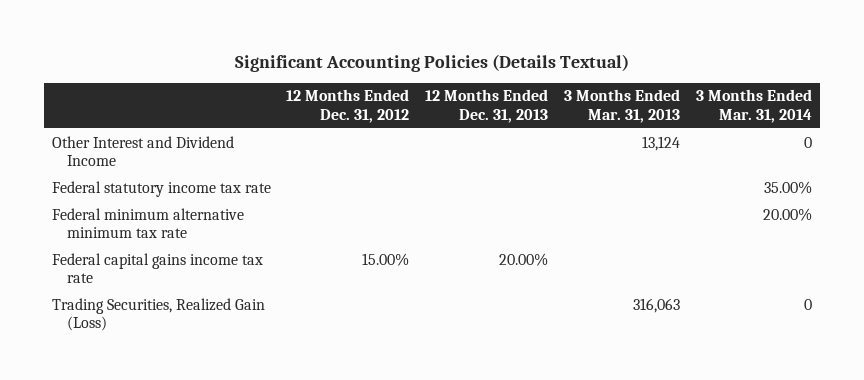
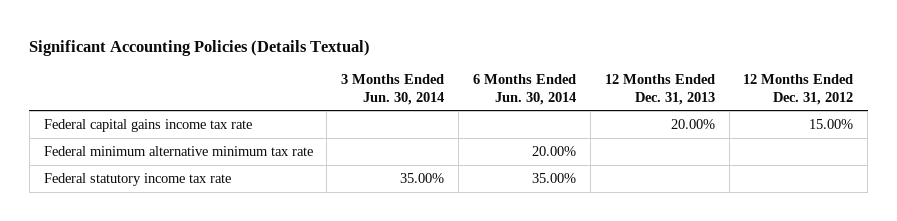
[564,89,681,123] 3 Months Ended Mar. 31, 2013 -> none
[695,89,812,123] 3 Months Ended Mar. 31, 2014 -> none
none -> [341,74,445,105] 3 Months Ended Jun. 30, 2014
none -> [473,74,577,105] 6 Months Ended Jun. 30, 2014
[51,135,234,166] Other Interest and Dividend Income -> none
[51,297,265,331] Trading Securities, Realized Gain (Loss) -> none
[51,207,244,238] Federal minimum alternative minimum tax rate -> [43,145,313,156] Federal minimum alternative minimum tax rate
[51,180,271,197] Federal statutory income tax rate -> [43,172,231,186] Federal statutory income tax rate

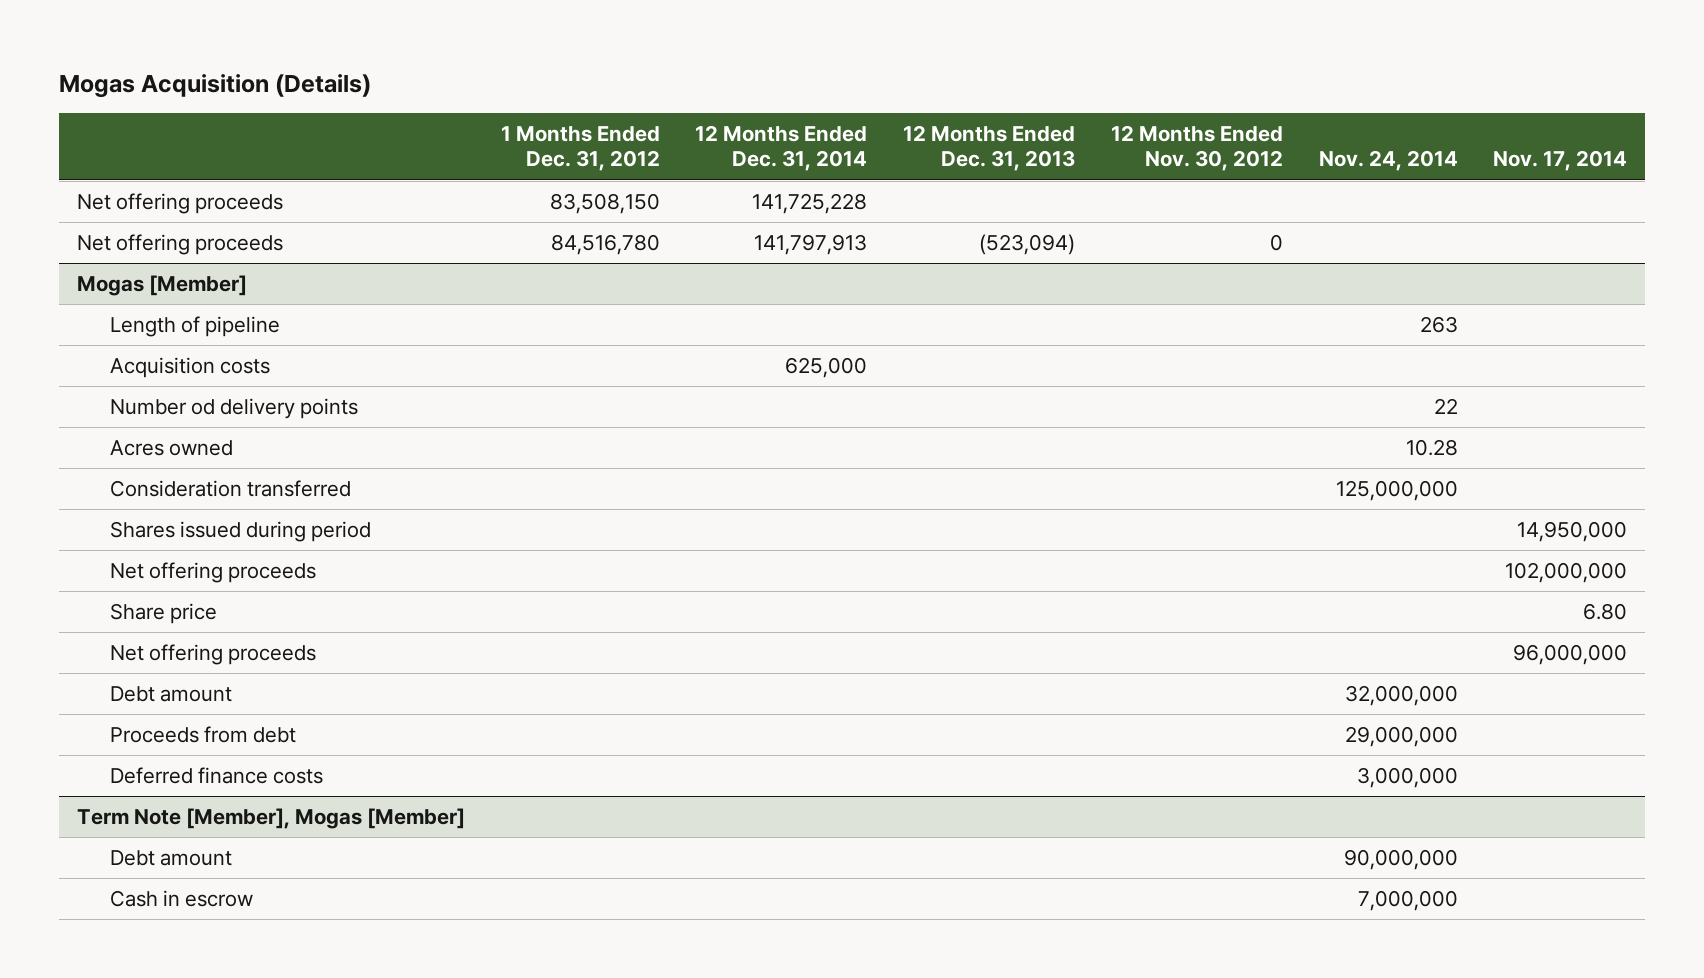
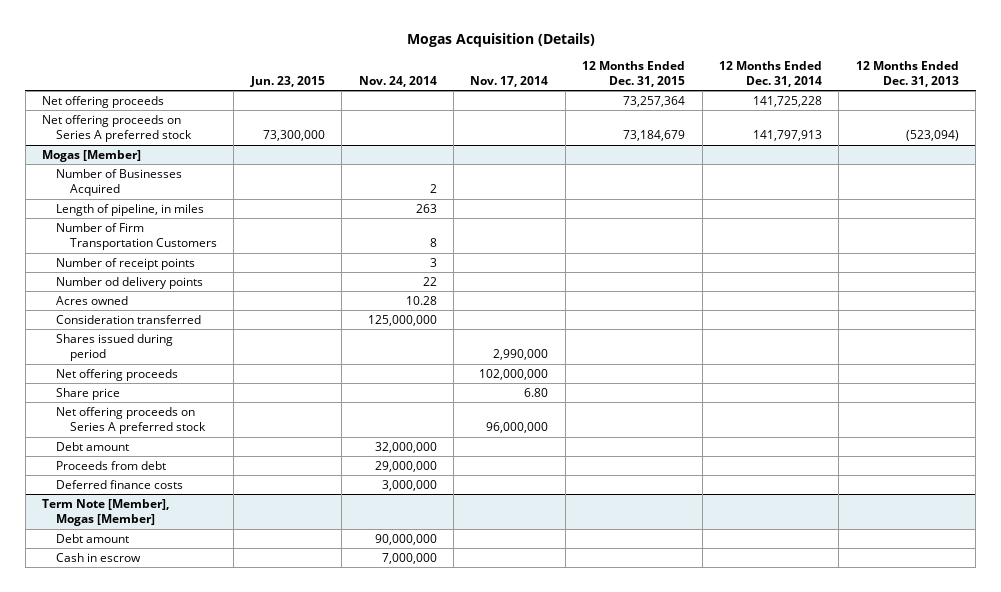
[500,125,660,172] 1 Months Ended Dec. 31, 2012 -> none
[1110,124,1283,172] 12 Months Ended Nov. 30, 2012 -> none
none -> [249,75,325,87] Jun. 23, 2015
none -> [582,60,686,87] 12 Months Ended Dec. 31, 2015
[76,234,283,256] Net offering proceeds -> [42,114,193,143] Net offering proceeds on Series A preferred stock
[109,357,270,379] Acquisition costs -> none
none -> [56,168,183,197] Number of Businesses Acquired
[109,316,280,338] Length of pipeline -> [56,203,205,216] Length of pipeline, in miles
none -> [56,222,218,251] Number of Firm Transportation Customers
none -> [56,257,196,270] Number of receipt points
[1517,521,1628,543] 14,950,000 -> [493,349,549,361] 2,990,000
[109,644,316,666] Net offering proceeds -> [56,406,207,435] Net offering proceeds on Series A preferred stock

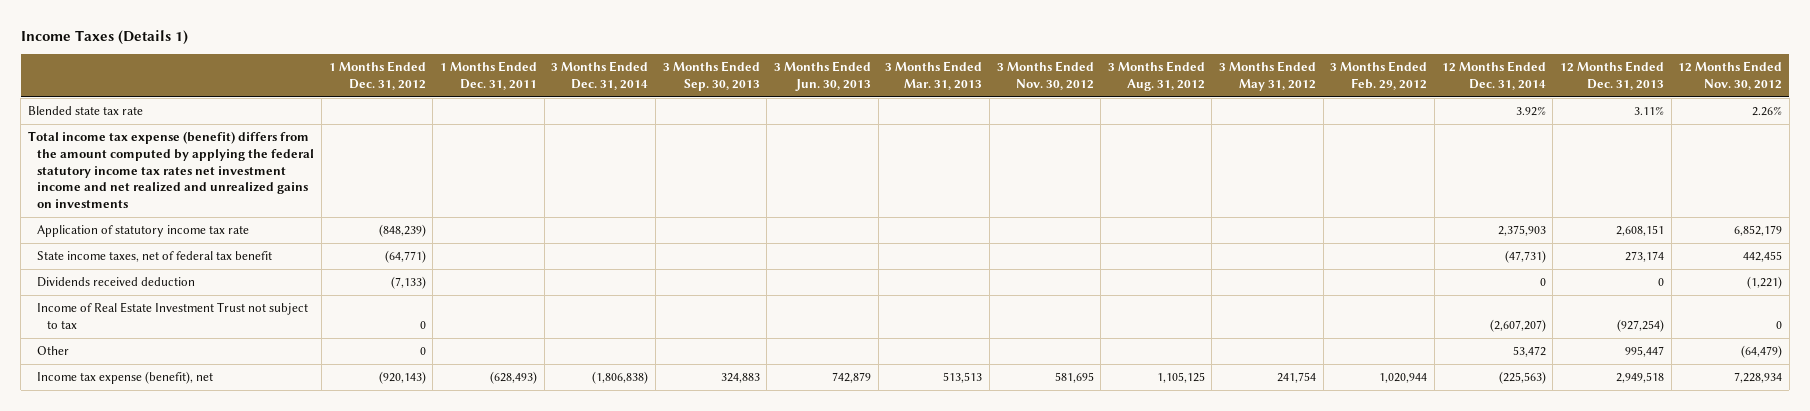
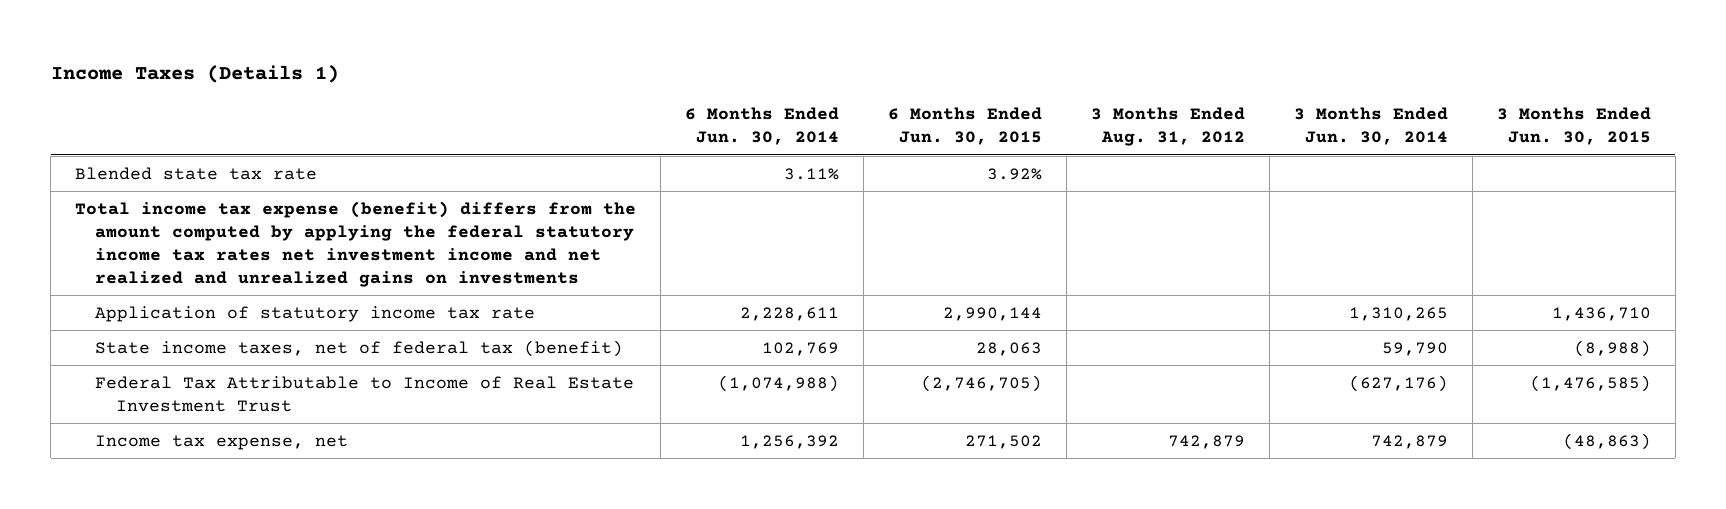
[328,61,426,90] 1 Months Ended Dec. 31, 2012 -> none
[440,61,538,90] 1 Months Ended Dec. 31, 2011 -> none
[551,61,649,90] 3 Months Ended Dec. 31, 2014 -> none
[662,61,760,91] 3 Months Ended Sep. 30, 2013 -> none
[773,61,871,91] 3 Months Ended Jun. 30, 2013 -> none
[885,61,983,90] 3 Months Ended Mar. 31, 2013 -> none
[996,61,1094,90] 3 Months Ended Nov. 30, 2012 -> none
[1219,61,1317,91] 3 Months Ended May 31, 2012 -> none
[1330,61,1428,90] 3 Months Ended Feb. 29, 2012 -> none
[1441,61,1546,90] 12 Months Ended Dec. 31, 2014 -> none
[1560,61,1665,90] 12 Months Ended Dec. 31, 2013 -> none
[1678,61,1783,90] 12 Months Ended Nov. 30, 2012 -> none
none -> [685,107,840,146] 6 Months Ended Jun. 30, 2014
none -> [887,107,1042,146] 6 Months Ended Jun. 30, 2015
none -> [1293,107,1448,146] 3 Months Ended Jun. 30, 2014
none -> [1496,107,1651,146] 3 Months Ended Jun. 30, 2015
[37,302,309,329] Income of Real Estate Investment Trust not subject to tax -> none
[37,346,70,356] Other -> none
[37,251,273,263] State income taxes, net of federal tax benefit -> [95,339,624,357] State income taxes, net of federal tax (benefit)
[37,277,196,288] Dividends received deduction -> [95,375,635,412] Federal Tax Attributable to Income of Real Estate Investment Trust
[37,371,214,385] Income tax expense (benefit), net -> [95,434,349,450] Income tax expense, net
[1156,372,1205,384] 1,105,125 -> [1167,434,1245,449] 742,879

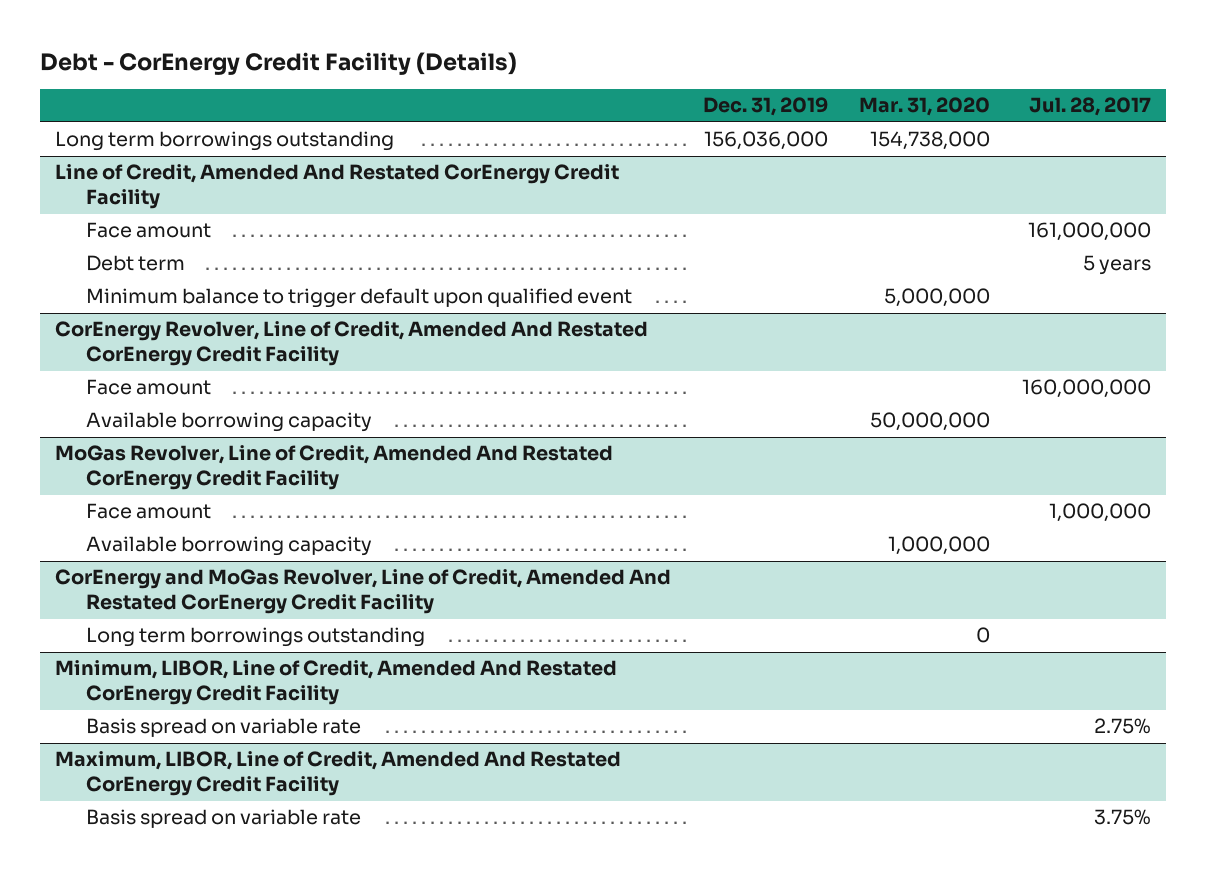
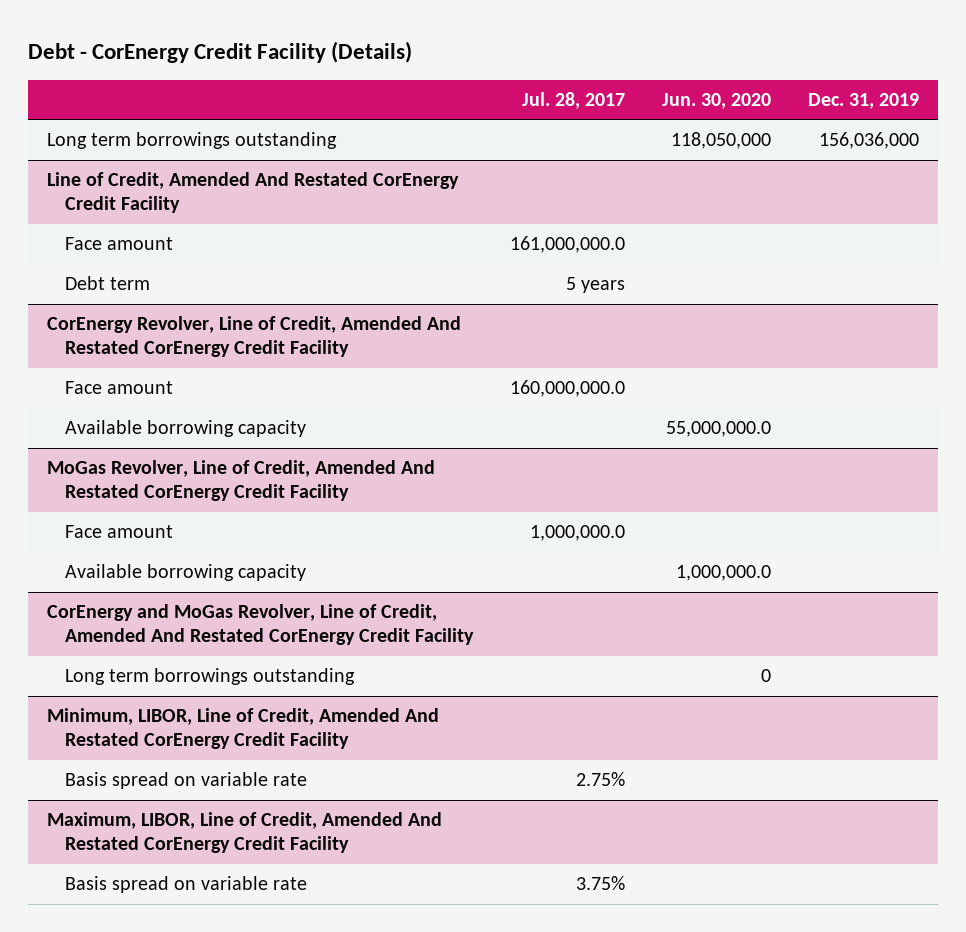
[859,97,991,117] Mar. 31, 2020 -> none
none -> [662,93,772,110] Jun. 30, 2020
[1027,222,1151,242] 161,000,000 -> [510,236,626,254] 161,000,000.0
[85,288,632,309] Minimum balance to trigger default upon qualified event -> none
[1021,379,1151,399] 160,000,000 -> [510,380,626,398] 160,000,000.0
[1048,503,1151,523] 1,000,000 -> [530,525,626,542] 1,000,000.0

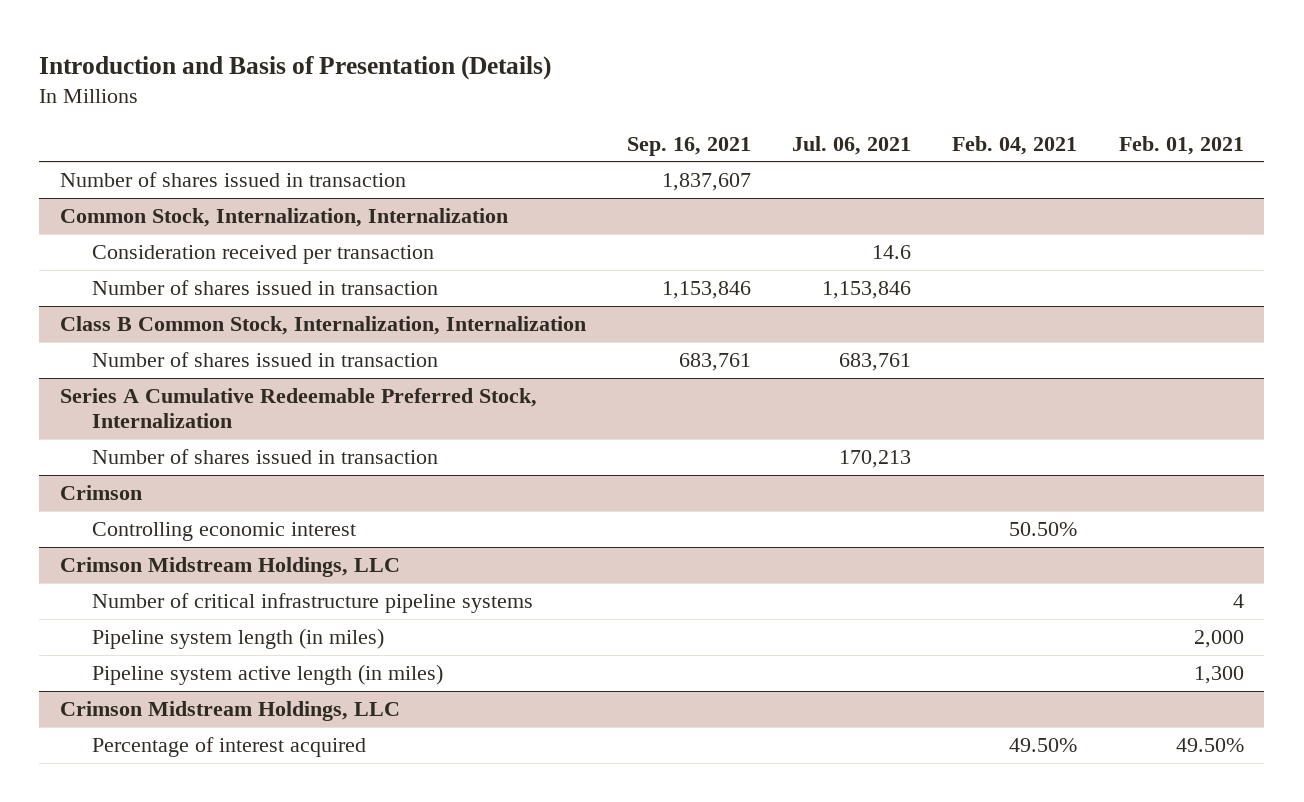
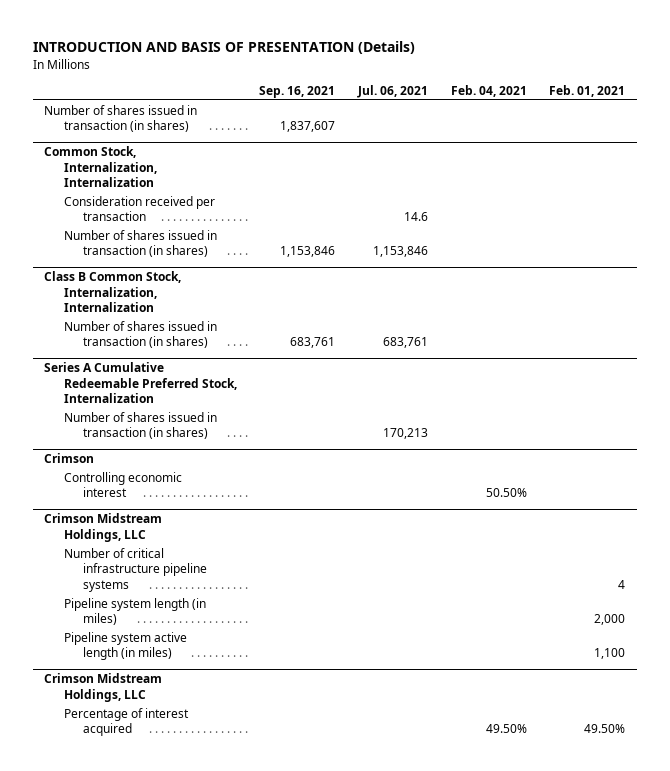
[39,55,552,80] Introduction and Basis of Presentation (Details) -> [33,41,416,55] INTRODUCTION AND BASIS OF PRESENTATION (Details)
[60,172,407,188] Number of shares issued in transaction -> [44,104,198,133] Number of shares issued in transaction (in shares)
[92,280,439,296] Number of shares issued in transaction -> [63,229,217,258] Number of shares issued in transaction (in shares)
[92,352,439,368] Number of shares issued in transaction -> [63,320,217,349] Number of shares issued in transaction (in shares)
[92,449,439,465] Number of shares issued in transaction -> [63,411,217,440] Number of shares issued in transaction (in shares)
[1193,666,1244,685] 1,300 -> [594,648,626,660] 1,100

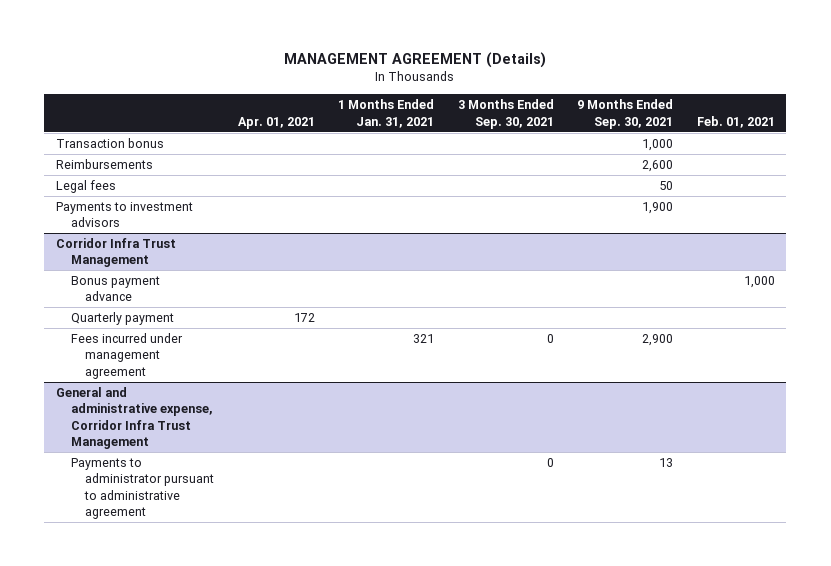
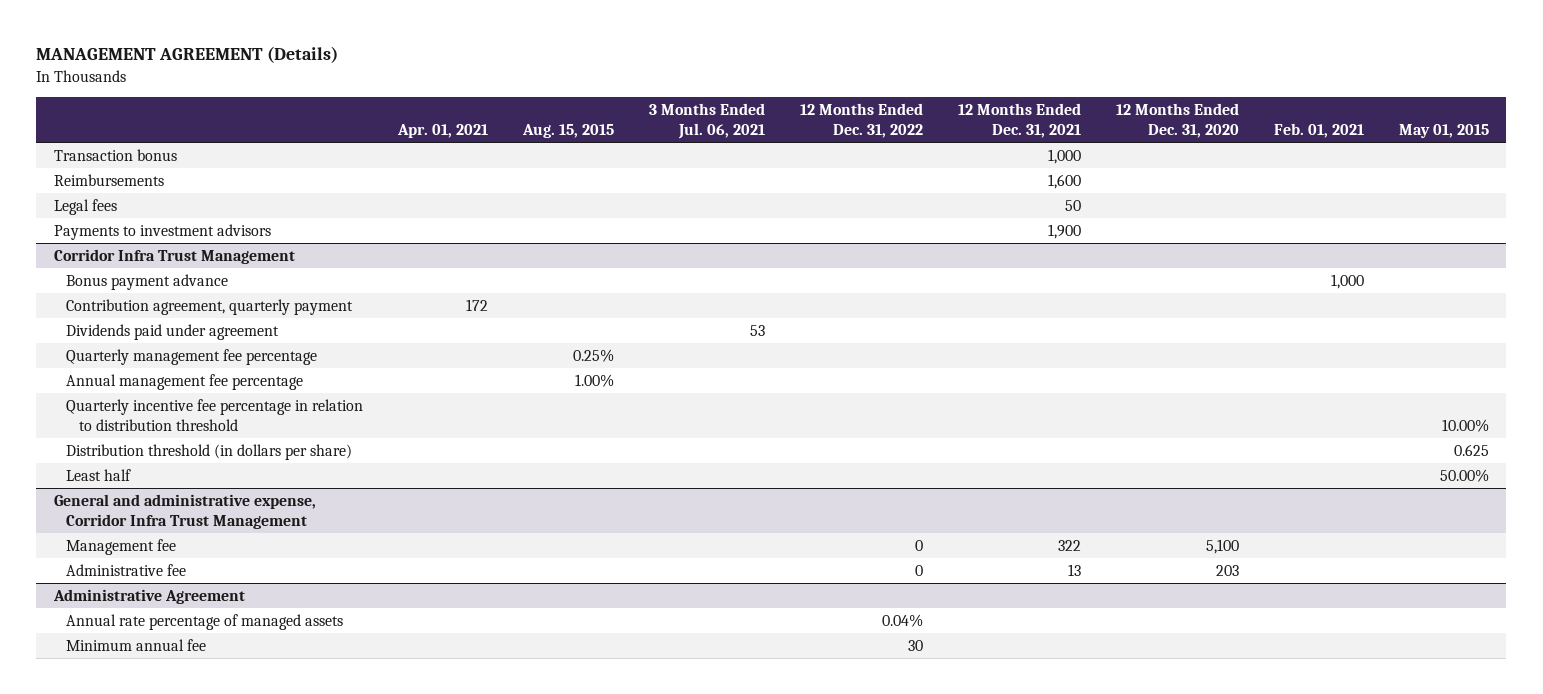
[338,99,435,128] 1 Months Ended Jan. 31, 2021 -> none
[457,99,554,129] 3 Months Ended Sep. 30, 2021 -> none
[577,99,674,129] 9 Months Ended Sep. 30, 2021 -> none
none -> [522,123,615,138] Aug. 15, 2015
none -> [649,103,766,139] 3 Months Ended Jul. 06, 2021
none -> [800,103,924,138] 12 Months Ended Dec. 31, 2022
none -> [958,103,1082,138] 12 Months Ended Dec. 31, 2021
none -> [1115,103,1239,138] 12 Months Ended Dec. 31, 2020
none -> [1398,123,1489,138] May 01, 2015
[70,333,183,379] Fees incurred under management agreement -> none
[70,312,174,326] Quarterly payment -> [66,298,354,315] Contribution agreement, quarterly payment
none -> [66,323,280,340] Dividends paid under agreement
none -> [66,348,318,365] Quarterly management fee percentage
none -> [66,373,304,390] Annual management fee percentage
none -> [66,398,364,431] Quarterly incentive fee percentage in relation to distribution threshold
none -> [66,443,353,460] Distribution threshold (in dollars per share)
none -> [66,468,132,481] Least half
none -> [66,538,177,555] Management fee
[70,458,215,520] Payments to administrator pursuant to administrative agreement -> [66,563,187,576] Administrative fee
none -> [52,588,245,604] Administrative Agreement
none -> [66,613,344,630] Annual rate percentage of managed assets
none -> [66,638,207,651] Minimum annual fee

